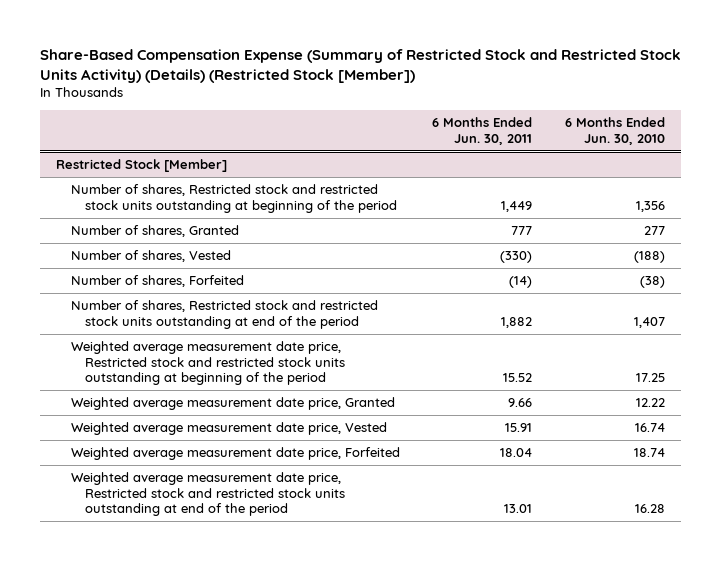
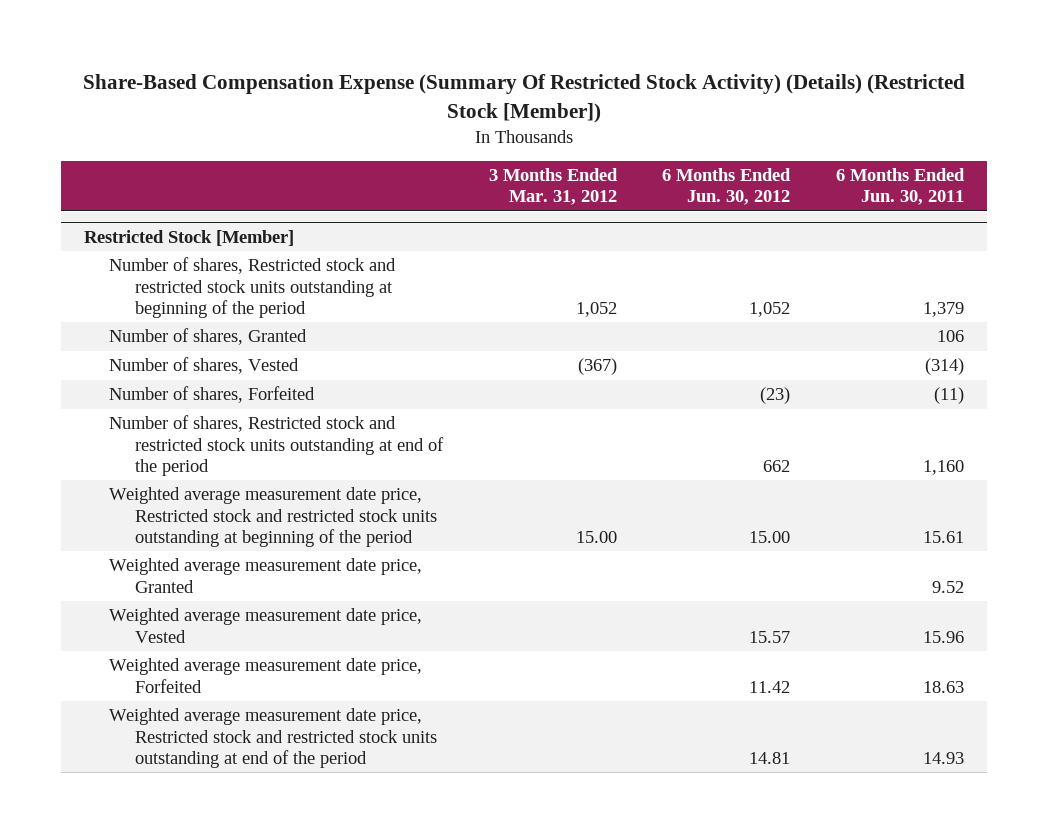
[39,48,681,83] Share-Based Compensation Expense (Summary of Restricted Stock and Restricted Stock Units Activity) (Details) (Restricted Stock [Member]) -> [82,74,965,123] Share-Based Compensation Expense (Summary Of Restricted Stock Activity) (Details) (Restricted Stock [Member])
[565,117,666,145] 6 Months Ended Jun. 30, 2010 -> none
none -> [488,168,618,206] 3 Months Ended Mar. 31, 2012
none -> [662,168,792,206] 6 Months Ended Jun. 30, 2012
[501,200,533,212] 1,449 -> [922,301,964,317] 1,379
[511,226,533,236] 777 -> [936,330,964,343] 106
[500,251,533,264] (330) -> [924,358,964,376] (314)
[509,276,533,289] (14) -> [933,387,964,405] (11)
[501,316,533,328] 1,882 -> [922,459,964,475] 1,160
[503,372,533,382] 15.52 -> [922,530,964,543] 15.61
[508,398,533,408] 9.66 -> [931,580,964,593] 9.52
[505,423,533,433] 15.91 -> [922,630,964,643] 15.96
[500,448,533,458] 18.04 -> [922,680,964,693] 18.63
[504,503,533,513] 13.01 -> [922,751,964,764] 14.93

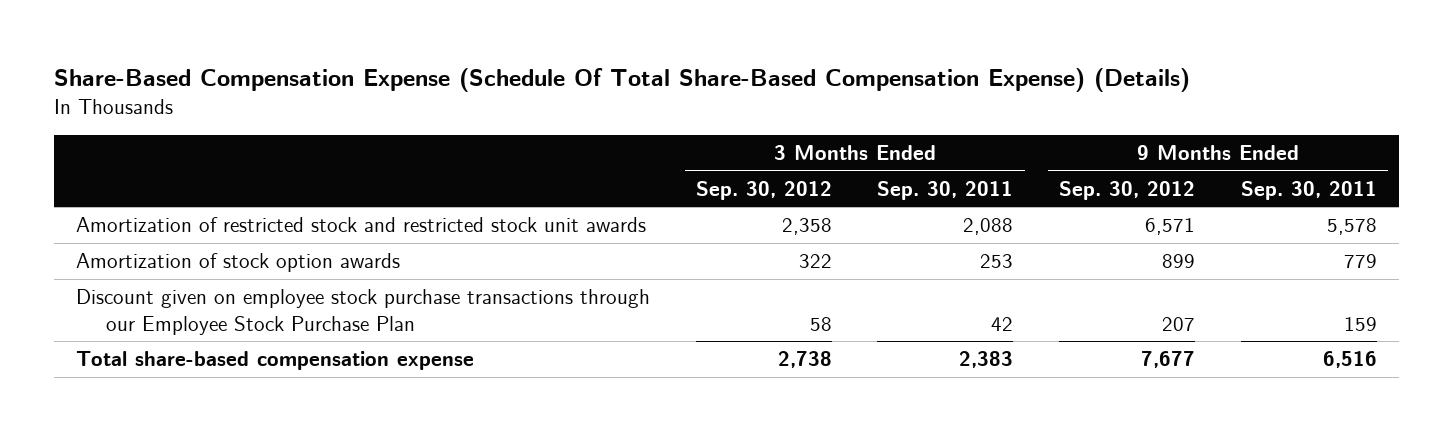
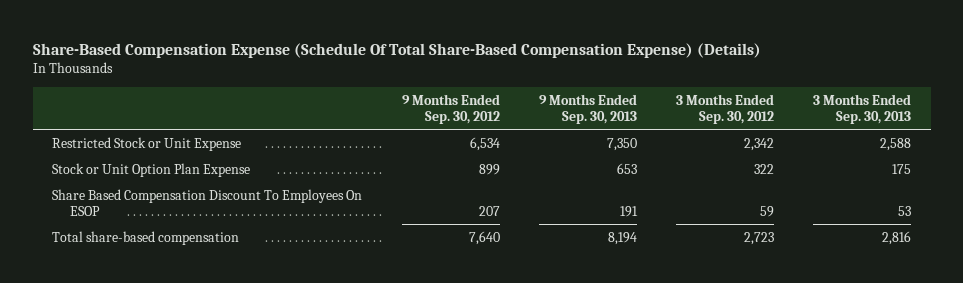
[877,180,1014,200] Sep. 30, 2011 -> none
[1240,180,1377,200] Sep. 30, 2011 -> none
none -> [538,94,637,125] 9 Months Ended Sep. 30, 2013
none -> [812,94,911,125] 3 Months Ended Sep. 30, 2013
[76,289,651,335] Discount given on employee stock purchase transactions through our Employee Stock Purchase Plan -> none
[76,217,647,233] Amortization of restricted stock and restricted stock unit awards -> [52,136,242,151] Restricted Stock or Unit Expense
[781,218,832,236] 2,358 -> [743,137,774,151] 2,342
[1145,218,1196,236] 6,571 -> [469,136,500,151] 6,534
[76,253,401,273] Amortization of stock option awards -> [52,162,251,177] Stock or Unit Option Plan Expense
none -> [52,188,363,216] Share Based Compensation Discount To Employees On ESOP
[76,351,475,371] Total share-based compensation expense -> [52,230,240,245] Total share-based compensation
[777,351,832,369] 2,738 -> [743,231,774,245] 2,723
[1141,351,1196,369] 7,677 -> [468,230,500,245] 7,640

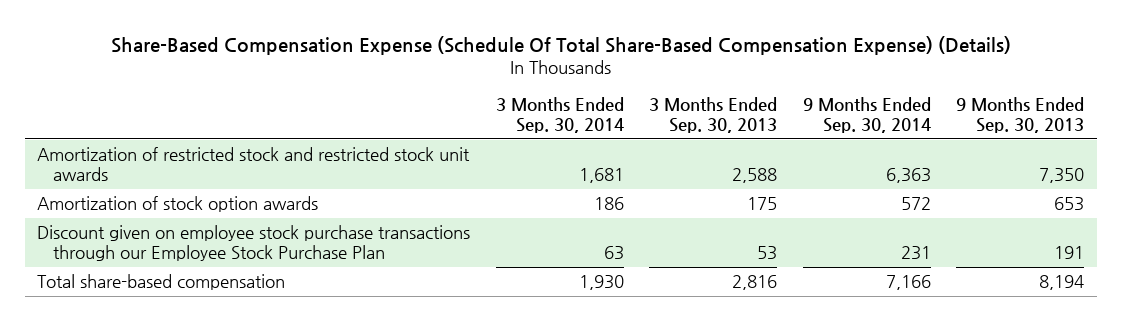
[401,94,500,125] 9 Months Ended Sep. 30, 2012 -> none
[675,94,774,125] 3 Months Ended Sep. 30, 2012 -> none
none -> [495,96,624,134] 3 Months Ended Sep. 30, 2014
none -> [802,96,931,134] 9 Months Ended Sep. 30, 2014
[52,136,242,151] Restricted Stock or Unit Expense -> [37,147,471,182] Amortization of restricted stock and restricted stock unit awards
[52,162,251,177] Stock or Unit Option Plan Expense -> [37,196,319,213] Amortization of stock option awards
[52,188,363,216] Share Based Compensation Discount To Employees On ESOP -> [37,225,471,262] Discount given on employee stock purchase transactions through our Employee Stock Purchase Plan

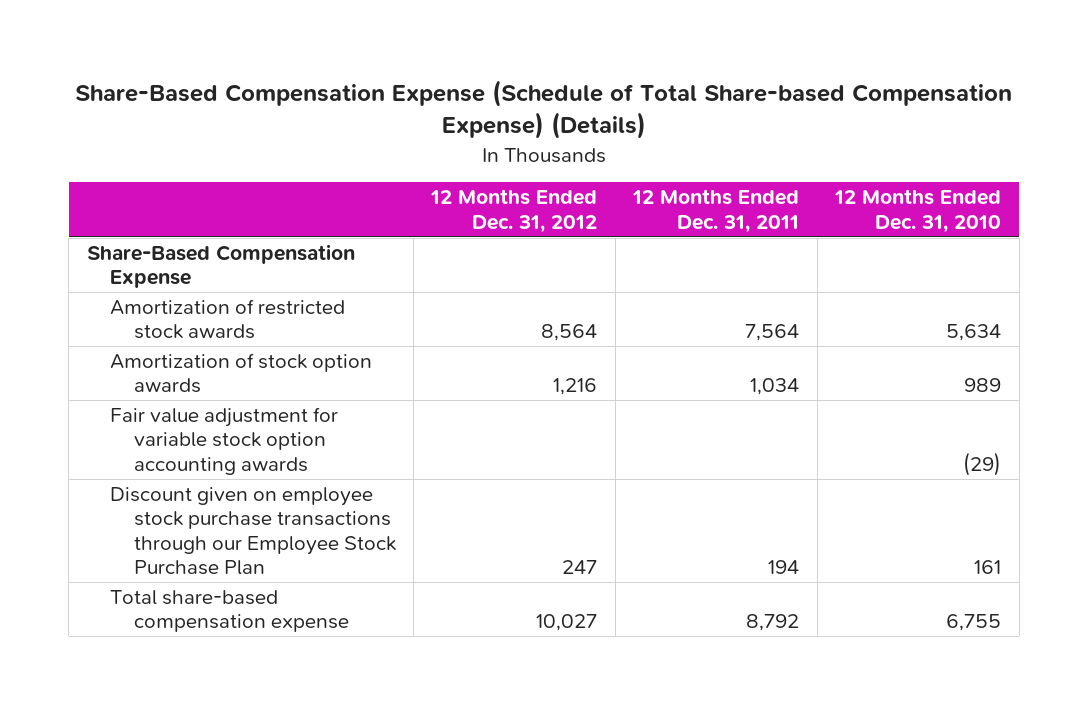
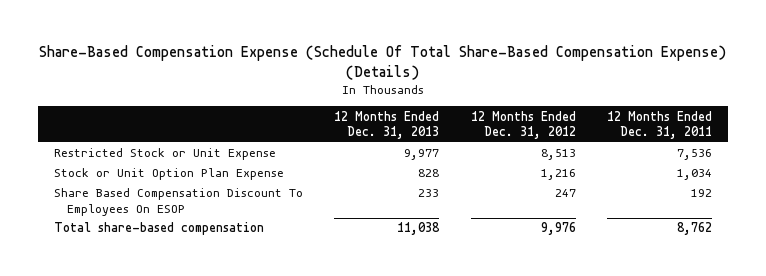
[74,80,1012,140] Share-Based Compensation Expense (Schedule of Total Share-based Compensation Expense) (Details) -> [38,45,726,80] Share-Based Compensation Expense (Schedule Of Total Share-Based Compensation Expense) (Details)
[834,189,1002,233] 12 Months Ended Dec. 31, 2010 -> none
none -> [334,110,440,139] 12 Months Ended Dec. 31, 2013
[86,243,355,289] Share-Based Compensation Expense -> none
[110,406,339,475] Fair value adjustment for variable stock option accounting awards -> none
[110,486,396,576] Discount given on employee stock purchase transactions through our Employee Stock Purchase Plan -> none
[110,298,346,340] Amortization of restricted stock awards -> [53,148,276,161] Restricted Stock or Unit Expense
[541,324,598,342] 8,564 -> [540,149,576,161] 8,513
[745,324,800,342] 7,564 -> [677,149,713,161] 7,536
[110,352,373,394] Amortization of stock option awards -> [53,168,284,181] Stock or Unit Option Plan Expense
none -> [53,188,303,216] Share Based Compensation Discount To Employees On ESOP
[110,589,349,633] Total share-based compensation expense -> [53,222,264,236] Total share-based compensation
[536,614,598,632] 10,027 -> [540,222,576,236] 9,976
[746,614,800,632] 8,792 -> [677,222,713,236] 8,762

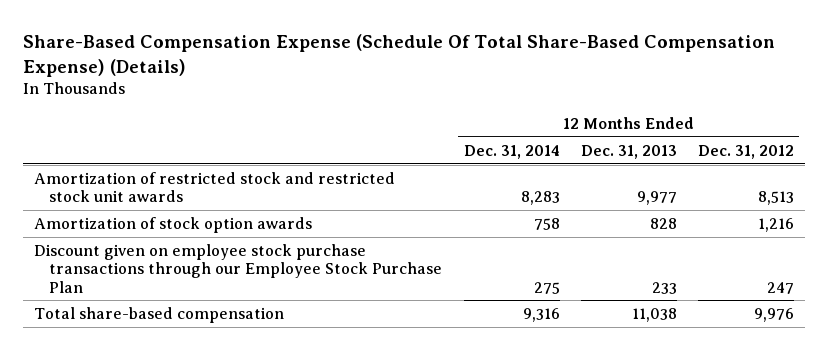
[607,110,713,139] 12 Months Ended Dec. 31, 2011 -> none
none -> [463,144,560,159] Dec. 31, 2014
[53,148,276,161] Restricted Stock or Unit Expense -> [34,171,396,203] Amortization of restricted stock and restricted stock unit awards
[53,168,284,181] Stock or Unit Option Plan Expense -> [34,216,313,233] Amortization of stock option awards
[53,188,303,216] Share Based Compensation Discount To Employees On ESOP -> [34,243,443,293] Discount given on employee stock purchase transactions through our Employee Stock Purchase Plan

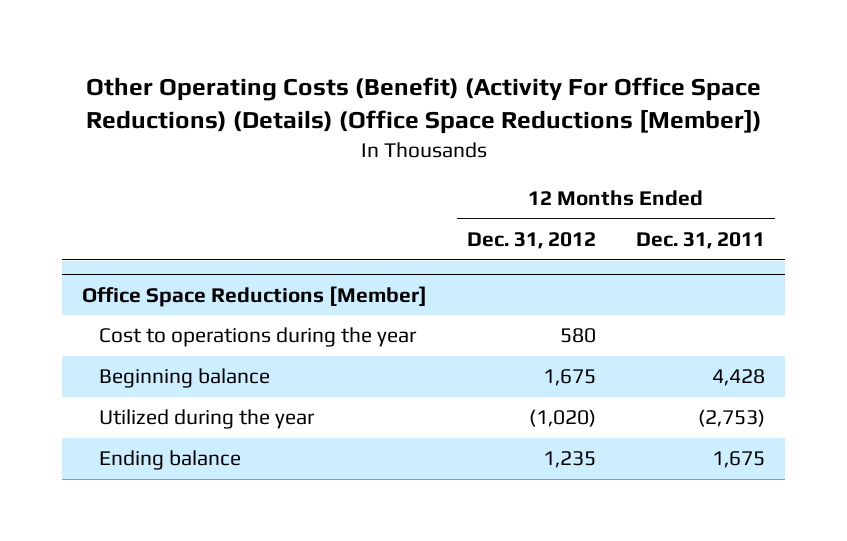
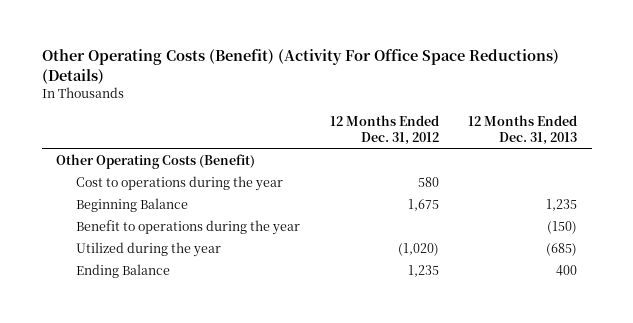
[85,76,762,134] Other Operating Costs (Benefit) (Activity For Office Space Reductions) (Details) (Office Space Reductions [Member]) -> [41,49,559,84] Other Operating Costs (Benefit) (Activity For Office Space Reductions) (Details)
[636,232,766,250] Dec. 31, 2011 -> none
none -> [467,114,577,145] 12 Months Ended Dec. 31, 2013
[82,285,428,307] Office Space Reductions [Member] -> none
none -> [56,153,256,169] Other Operating Costs (Benefit)
[99,368,271,389] Beginning balance -> [76,197,189,212] Beginning Balance
none -> [76,219,301,235] Benefit to operations during the year
[99,450,242,471] Ending balance -> [76,263,171,278] Ending Balance

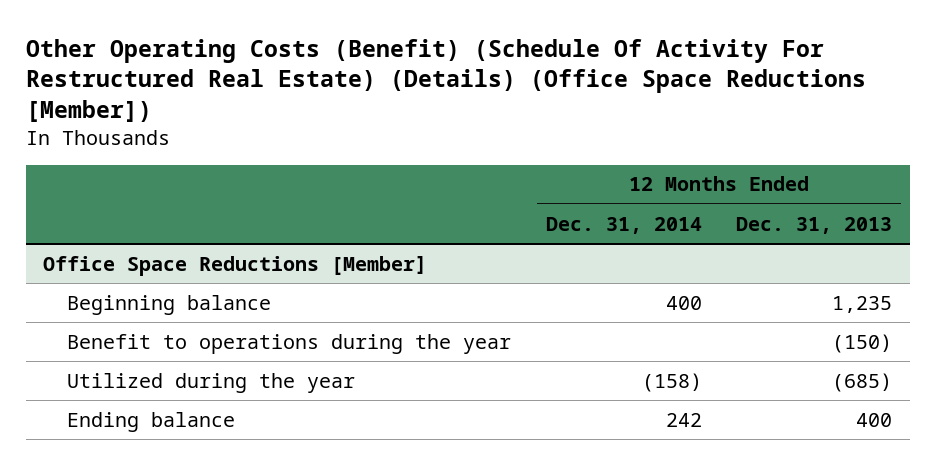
[41,49,559,84] Other Operating Costs (Benefit) (Activity For Office Space Reductions) (Details) -> [25,38,866,123] Other Operating Costs (Benefit) (Schedule Of Activity For Restructured Real Estate) (Details) (Office Space Reductions [Member])
[329,114,439,145] 12 Months Ended Dec. 31, 2012 -> none
none -> [545,216,702,234] Dec. 31, 2014
[56,153,256,169] Other Operating Costs (Benefit) -> none
[76,175,284,191] Cost to operations during the year -> none
none -> [43,255,428,276] Office Space Reductions [Member]
[76,197,189,212] Beginning Balance -> [67,294,272,315] Beginning balance
[76,263,171,278] Ending Balance -> [67,411,236,432] Ending balance

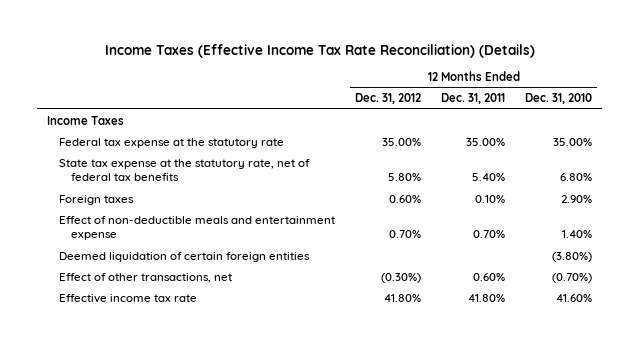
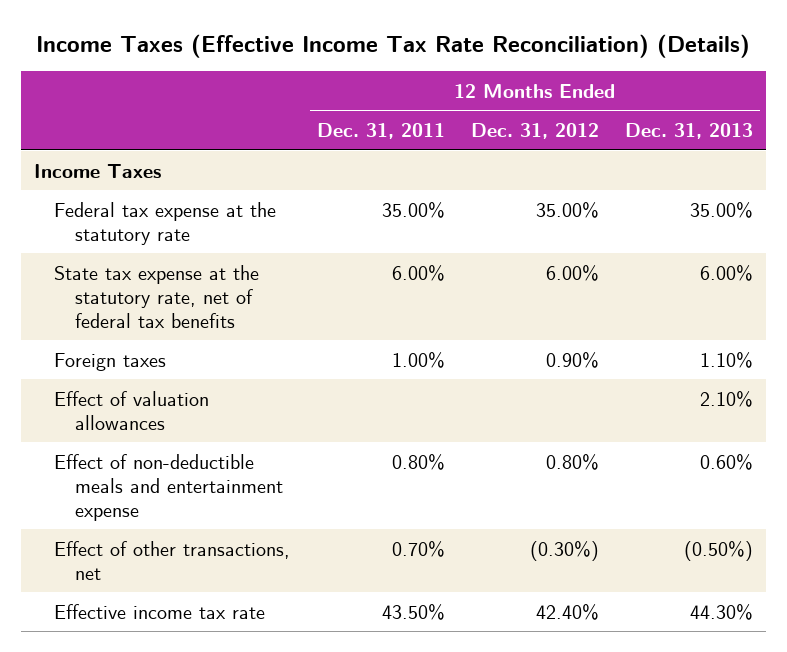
[525,93,593,105] Dec. 31, 2010 -> none
none -> [625,123,754,140] Dec. 31, 2013
[59,251,311,262] Deemed liquidation of certain foreign entities -> none
[388,173,422,182] 5.80% -> [545,264,599,281] 6.00%
[472,173,506,182] 5.40% -> [391,264,445,281] 6.00%
[389,194,422,203] 0.60% -> [545,351,599,368] 0.90%
[475,194,506,203] 0.10% -> [391,351,445,368] 1.00%
none -> [54,390,210,430] Effect of valuation allowances
[389,230,422,239] 0.70% -> [545,453,599,470] 0.80%
[473,230,506,239] 0.70% -> [391,453,445,470] 0.80%
[473,272,506,281] 0.60% -> [391,540,445,557] 0.70%
[384,293,422,302] 41.80% -> [535,603,599,620] 42.40%
[468,293,506,302] 41.80% -> [381,603,445,620] 43.50%

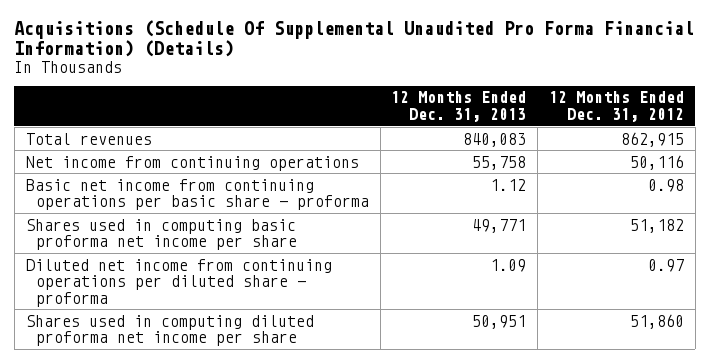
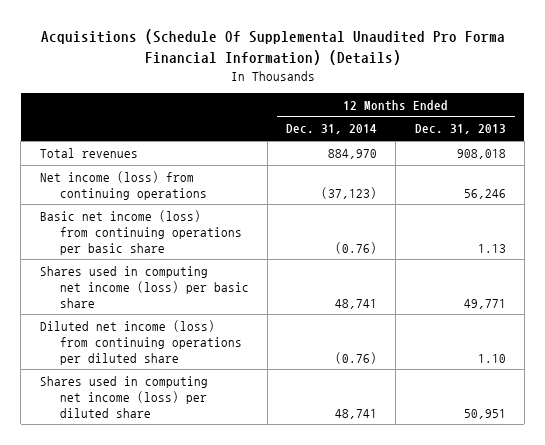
[549,91,685,122] 12 Months Ended Dec. 31, 2012 -> none
none -> [286,124,378,135] Dec. 31, 2014
[463,132,527,147] 840,083 -> [456,149,506,160] 908,018
[25,155,359,171] Net income from continuing operations -> [39,171,207,200] Net income (loss) from continuing operations
[472,155,527,170] 55,758 -> [463,188,506,199] 56,246
[25,178,369,211] Basic net income from continuing operations per basic share - proforma -> [39,210,242,255] Basic net income (loss) from continuing operations per basic share
[490,178,527,191] 1.12 -> [477,243,506,253] 1.13
[25,218,297,251] Shares used in computing basic proforma net income per share -> [39,266,249,308] Shares used in computing net income (loss) per basic share
[25,258,332,307] Diluted net income from continuing operations per diluted share - proforma -> [39,320,242,365] Diluted net income (loss) from continuing operations per diluted share
[490,258,527,272] 1.09 -> [477,353,506,363] 1.10
[25,314,314,347] Shares used in computing diluted proforma net income per share -> [39,376,208,418] Shares used in computing net income (loss) per diluted share

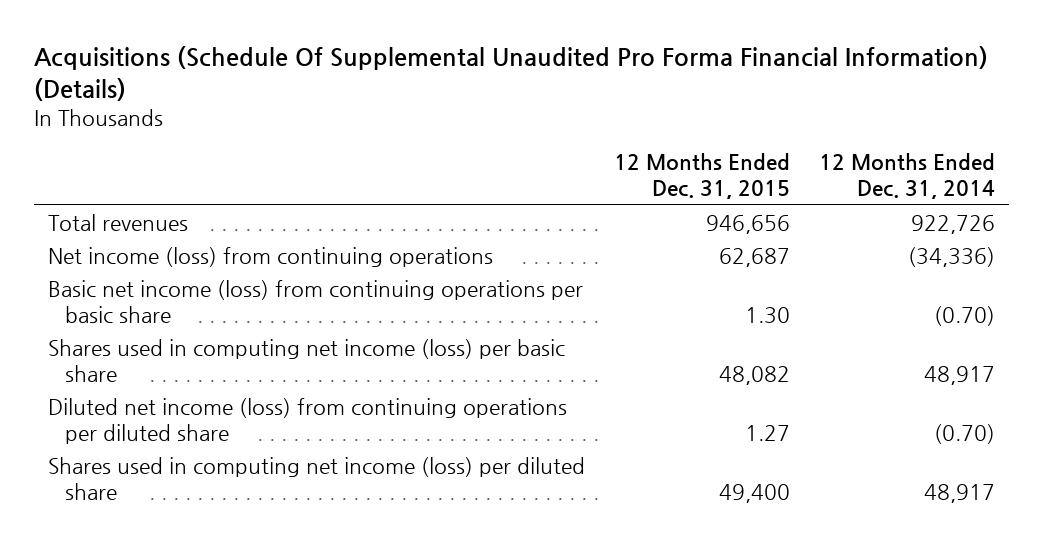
[414,124,506,135] Dec. 31, 2013 -> none
none -> [613,152,790,200] 12 Months Ended Dec. 31, 2015
[328,149,378,160] 884,970 -> [910,214,995,234] 922,726
[321,186,378,199] (37,123) -> [907,246,995,267] (34,336)
[335,241,378,254] (0.76) -> [933,306,995,327] (0.70)
[335,298,378,309] 48,741 -> [923,366,995,386] 48,917
[335,351,378,364] (0.76) -> [933,424,995,445] (0.70)
[335,408,378,419] 48,741 -> [923,484,995,504] 48,917

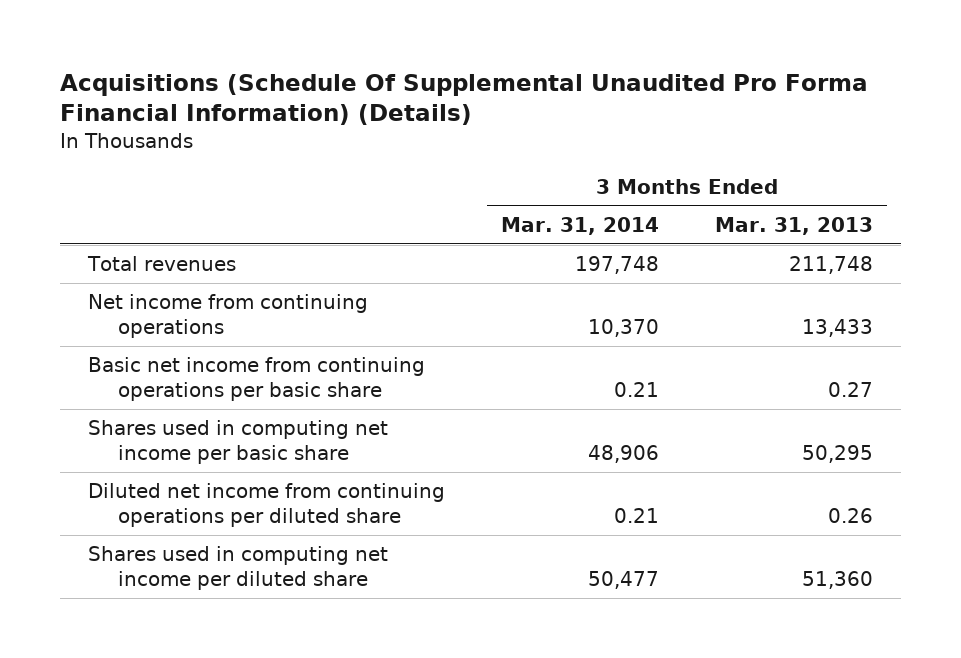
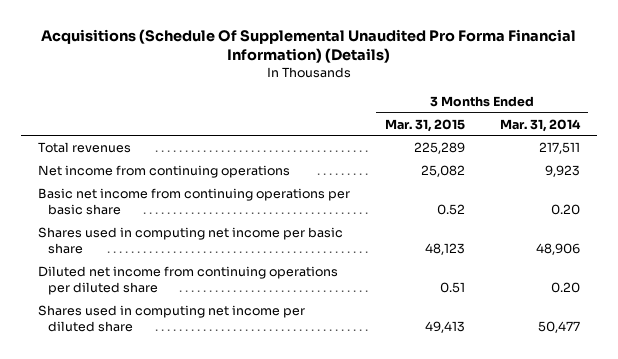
[714,216,873,235] Mar. 31, 2013 -> none
none -> [385,118,466,132] Mar. 31, 2015
[574,256,659,275] 197,748 -> [538,141,580,154] 217,511
[587,319,659,338] 10,370 -> [544,164,580,177] 9,923
[613,382,659,398] 0.21 -> [550,204,580,216] 0.20
[613,508,659,524] 0.21 -> [550,282,580,294] 0.20

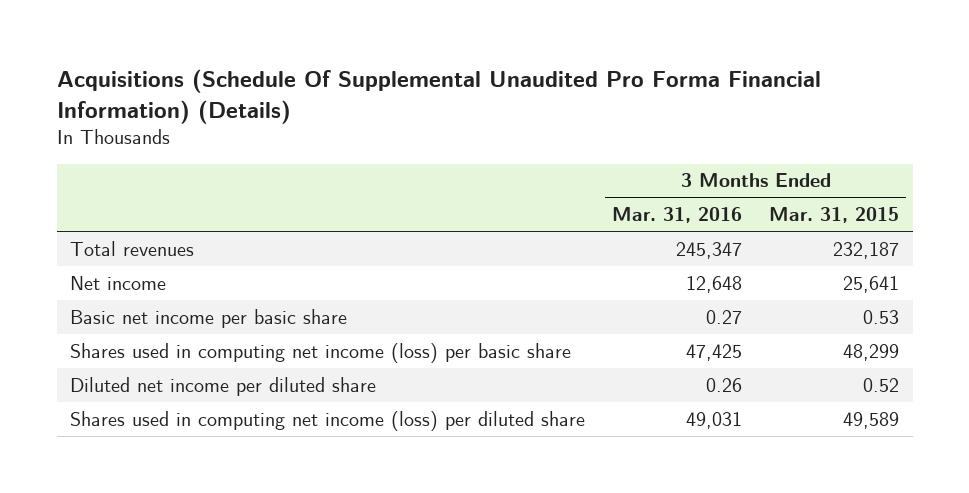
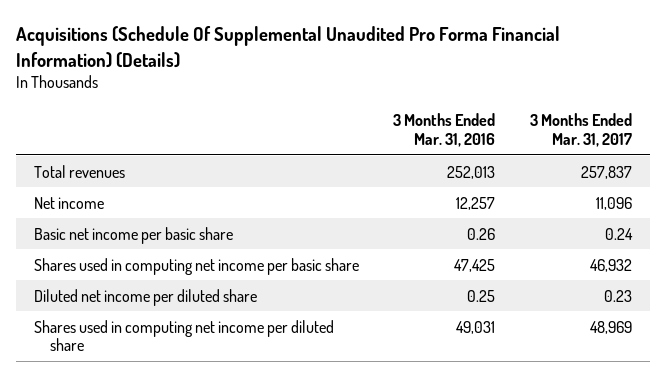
[769,207,900,224] Mar. 31, 2015 -> none
none -> [530,113,633,148] 3 Months Ended Mar. 31, 2017
[676,241,743,259] 245,347 -> [447,165,496,179] 252,013
[686,275,743,293] 12,648 -> [456,196,496,210] 12,257
[706,309,743,324] 0.27 -> [467,227,496,240] 0.26
[70,342,572,363] Shares used in computing net income (loss) per basic share -> [33,257,359,275] Shares used in computing net income per basic share
[706,377,743,392] 0.26 -> [467,289,496,302] 0.25
[70,410,586,431] Shares used in computing net income (loss) per diluted share -> [33,319,334,352] Shares used in computing net income per diluted share

